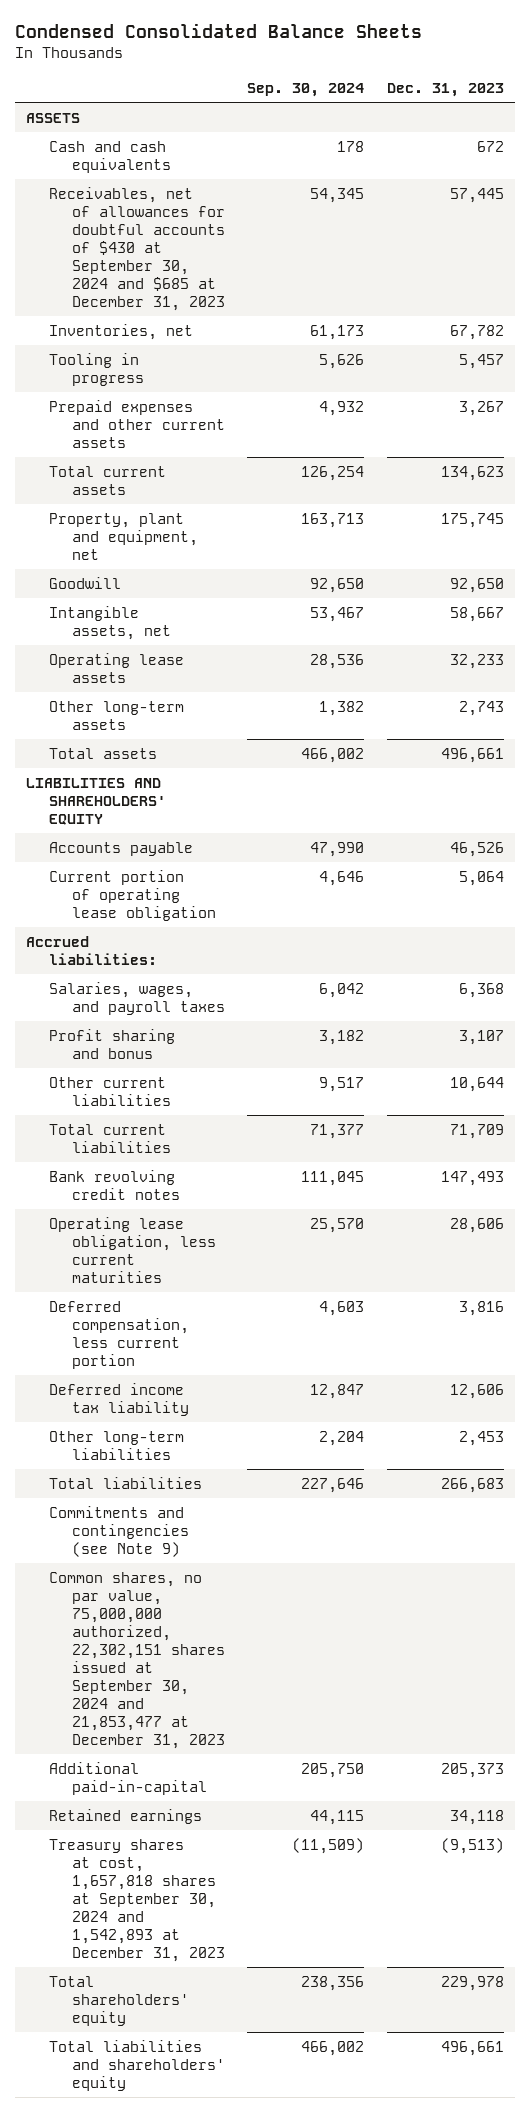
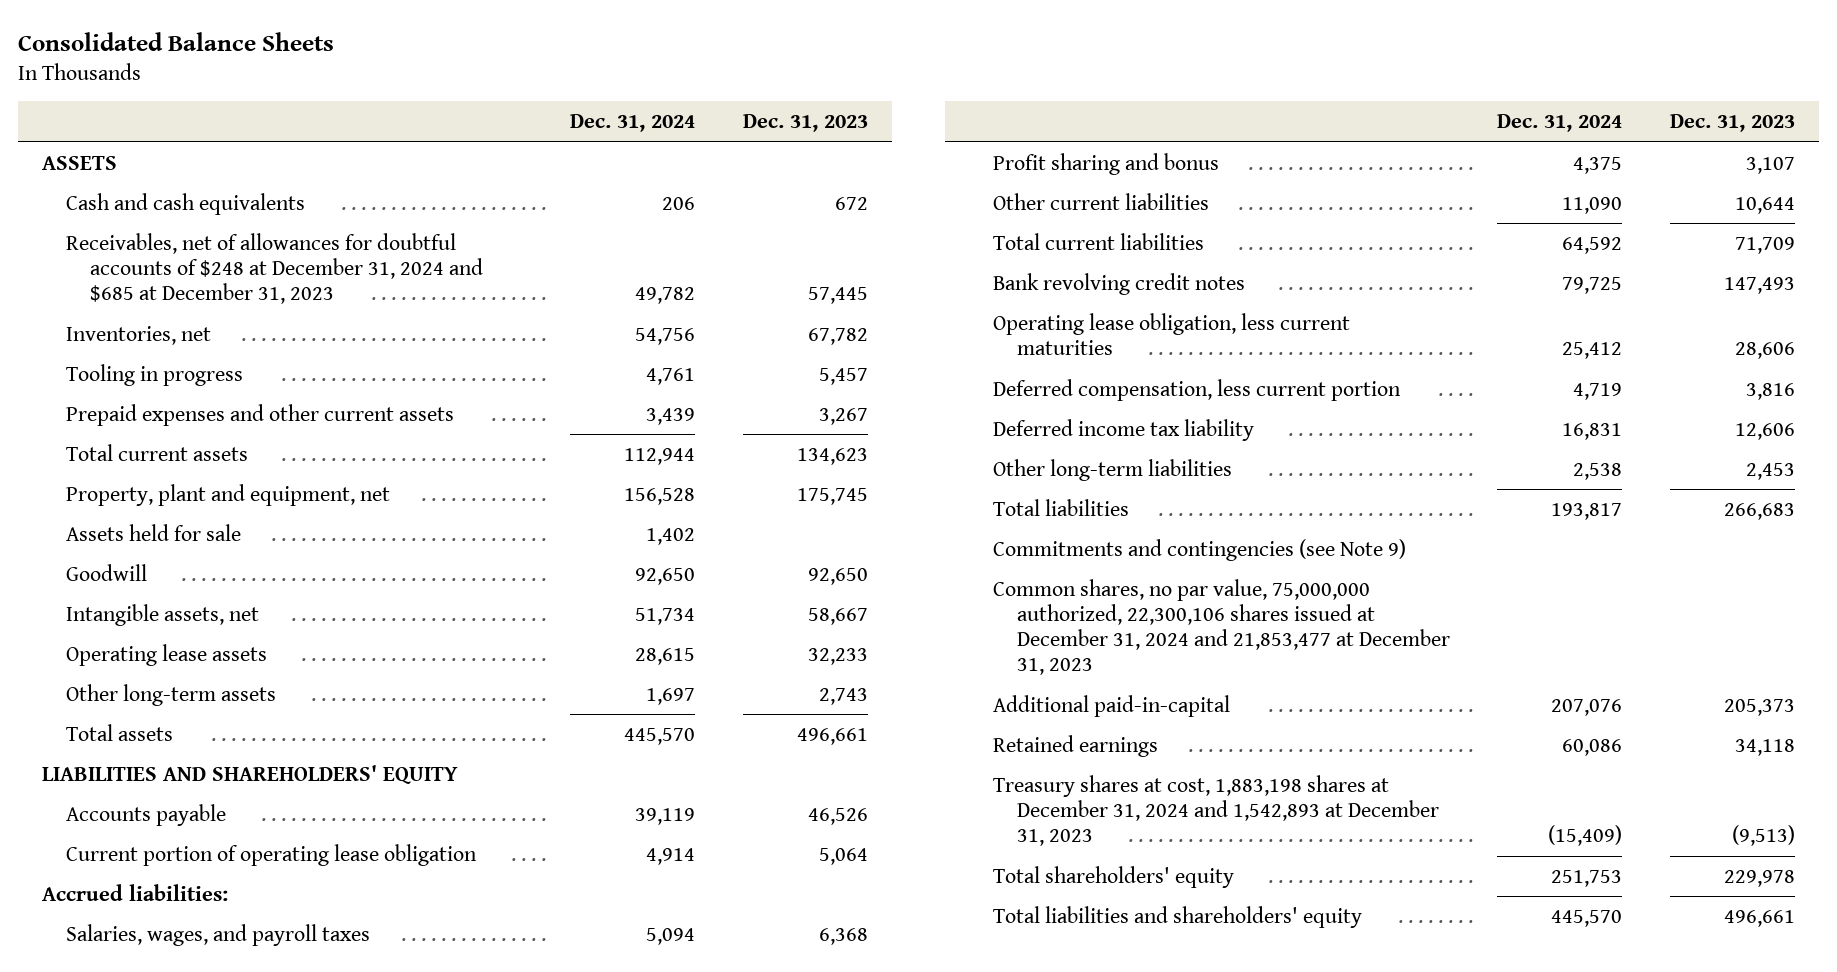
[14,23,422,39] Condensed Consolidated Balance Sheets -> [18,32,335,52] Consolidated Balance Sheets
[247,83,365,98] Sep. 30, 2024 -> none
none -> [570,114,696,133] Dec. 31, 2024
[48,186,225,311] Receivables, net of allowances for doubtful accounts of $430 at September 30, 2024 and $685 at December 31, 2023 -> [65,232,483,305] Receivables, net of allowances for doubtful accounts of $248 at December 31, 2024 and $685 at December 31, 2023
none -> [65,523,241,541] Assets held for sale
[48,1571,225,1749] Common shares, no par value, 75,000,000 authorized, 22,302,151 shares issued at September 30, 2024 and 21,853,477 at December 31, 2023 -> [992,578,1450,676] Common shares, no par value, 75,000,000 authorized, 22,300,106 shares issued at December 31, 2024 and 21,853,477 at December 31, 2023
[48,1838,225,1962] Treasury shares at cost, 1,657,818 shares at September 30, 2024 and 1,542,893 at December 31, 2023 -> [992,774,1439,847] Treasury shares at cost, 1,883,198 shares at December 31, 2024 and 1,542,893 at December 31, 2023

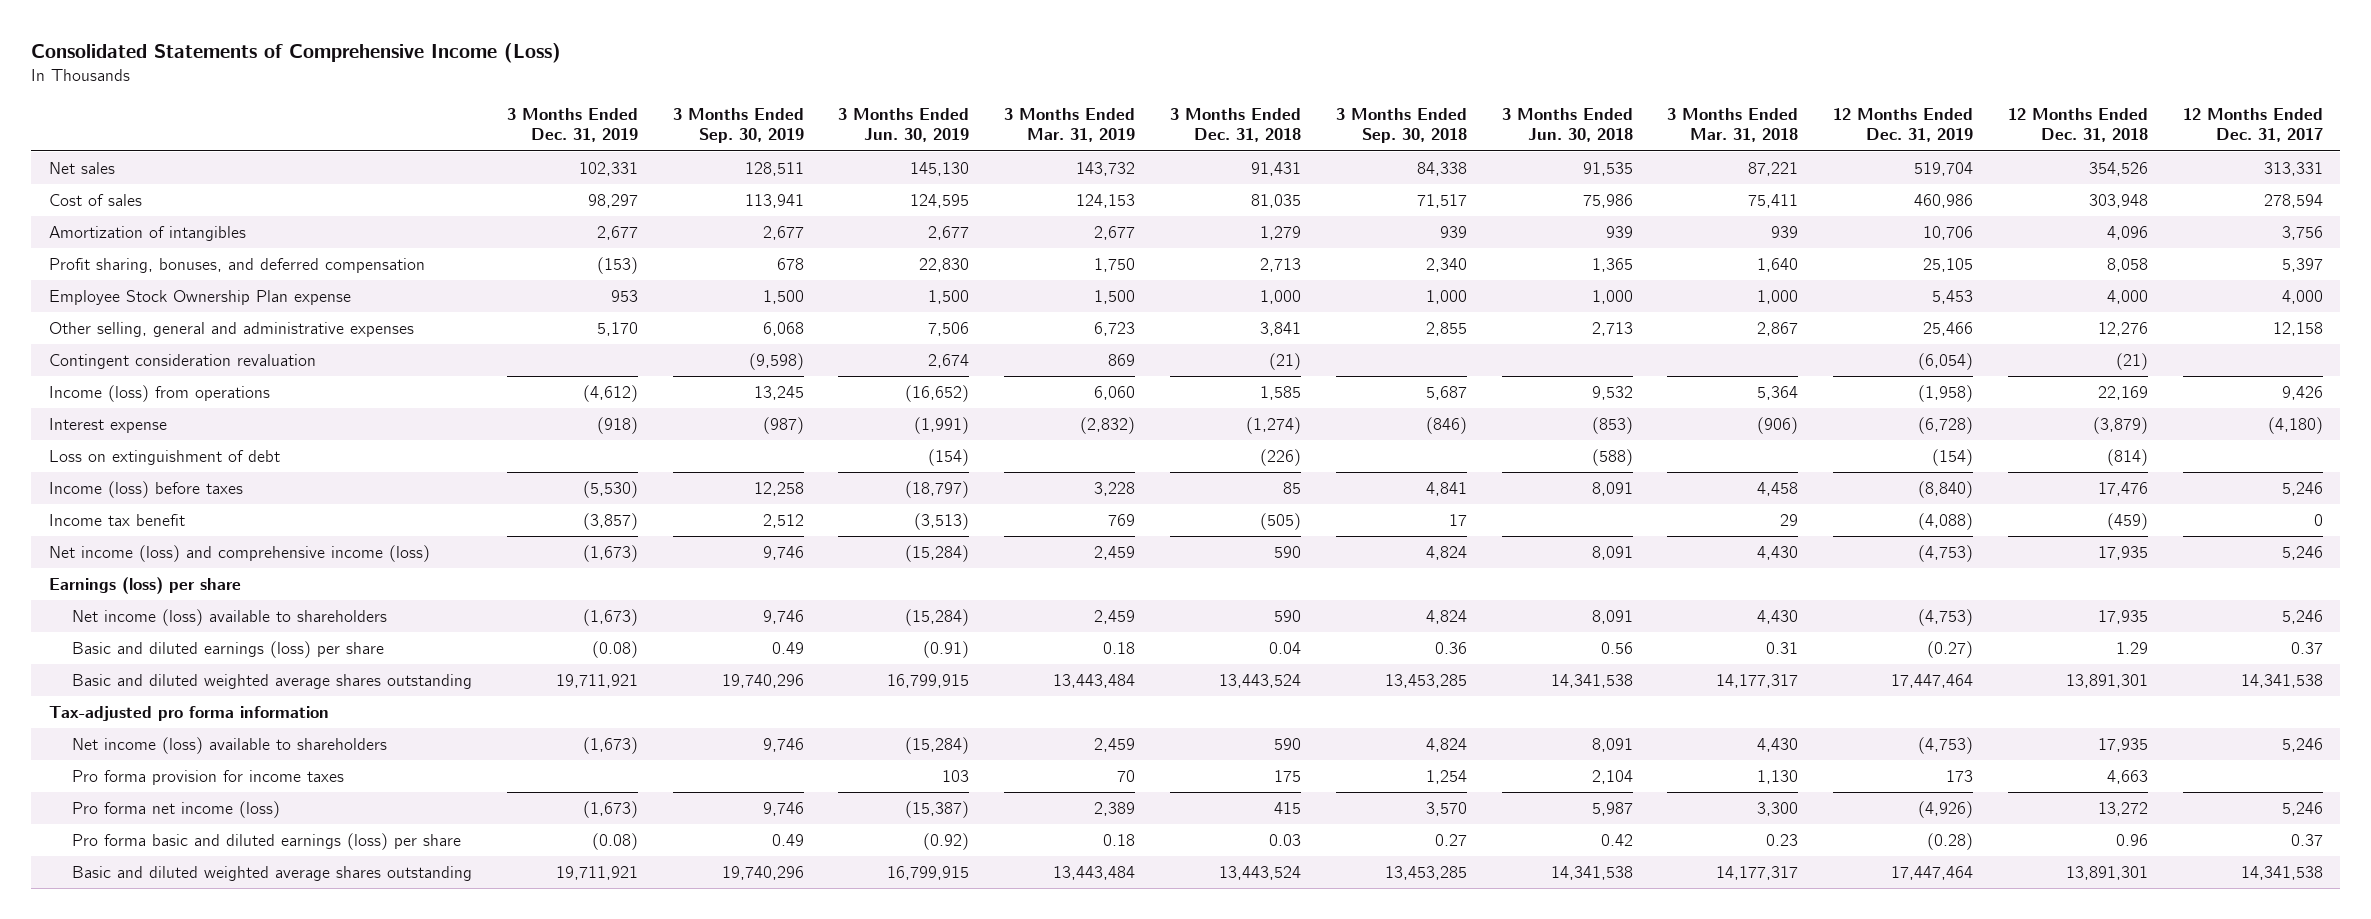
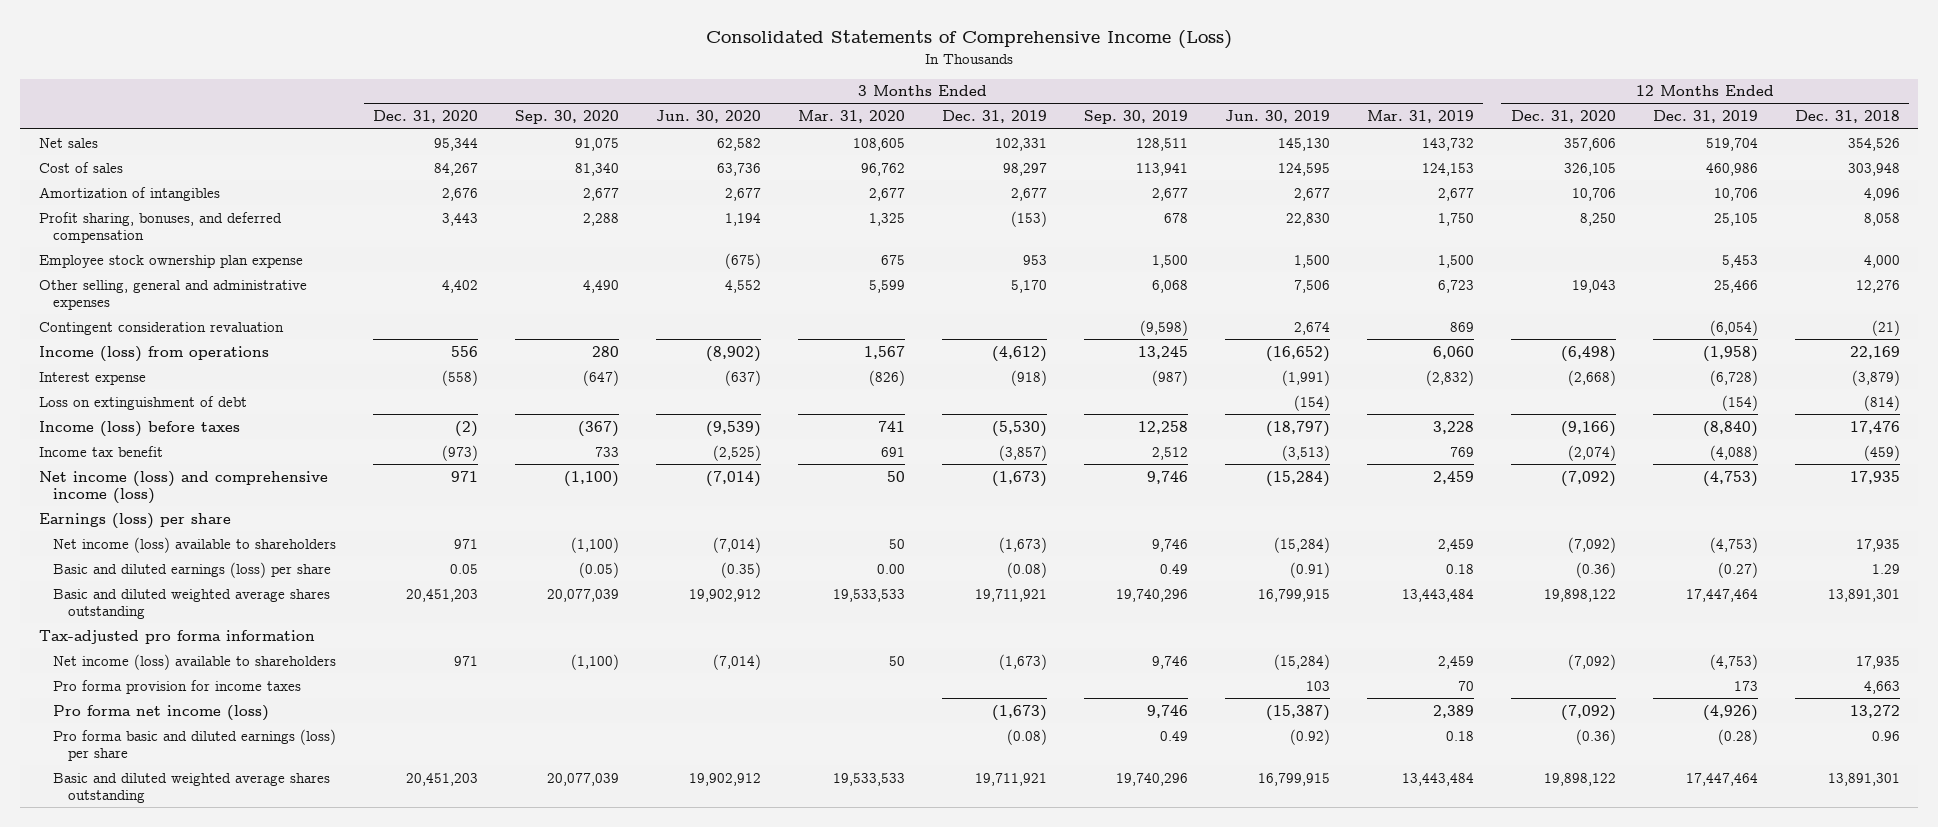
[1170,107,1302,143] 3 Months Ended Dec. 31, 2018 -> none
[1335,107,1467,144] 3 Months Ended Sep. 30, 2018 -> none
[1501,107,1633,143] 3 Months Ended Jun. 30, 2018 -> none
[1667,107,1799,143] 3 Months Ended Mar. 31, 2018 -> none
[2182,107,2323,143] 12 Months Ended Dec. 31, 2017 -> none
none -> [373,110,479,124] Dec. 31, 2020
none -> [515,110,620,125] Sep. 30, 2020
none -> [656,110,762,124] Jun. 30, 2020
none -> [797,110,905,124] Mar. 31, 2020
none -> [1510,110,1616,124] Dec. 31, 2020
[48,290,351,306] Employee Stock Ownership Plan expense -> [38,254,303,268] Employee stock ownership plan expense

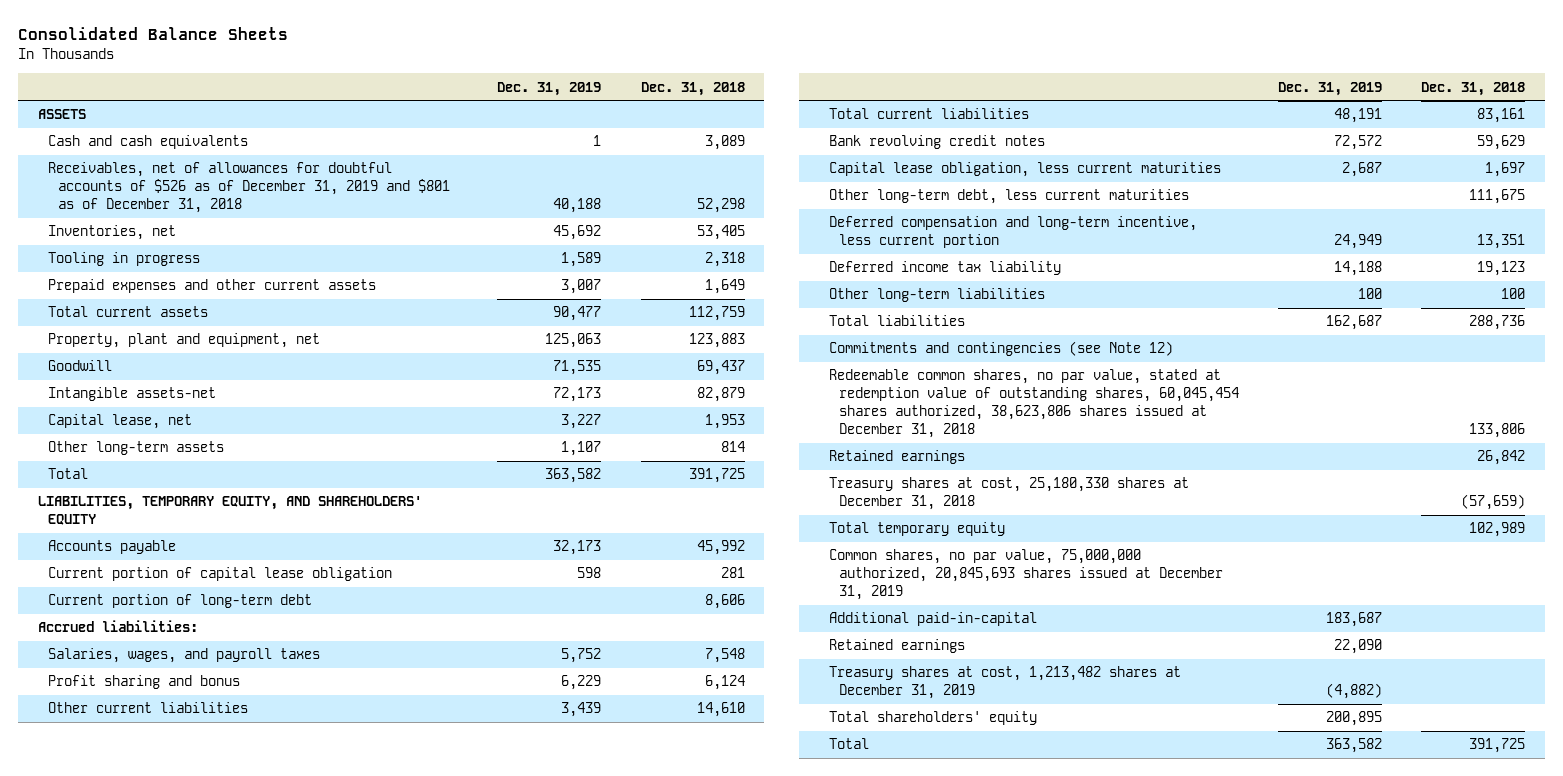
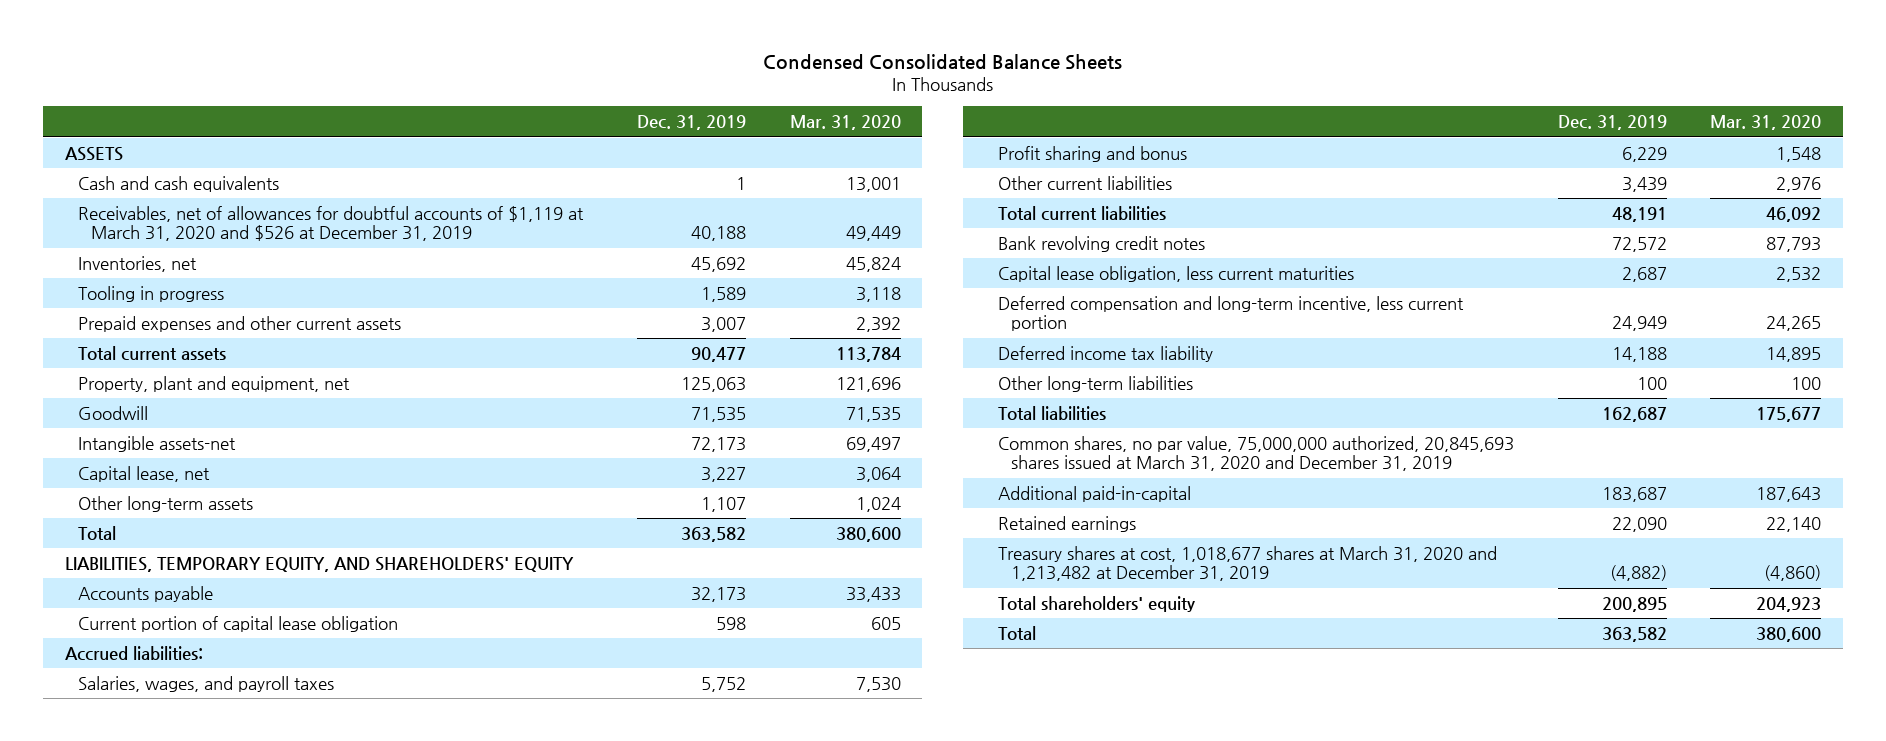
[18,27,289,41] Consolidated Balance Sheets -> [762,54,1122,71] Condensed Consolidated Balance Sheets
[640,81,745,96] Dec. 31, 2018 -> none
none -> [789,115,901,131] Mar. 31, 2020
[48,162,451,214] Receivables, net of allowances for doubtful accounts of $526 as of December 31, 2019 and $801 as of December 31, 2018 -> [77,205,584,242] Receivables, net of allowances for doubtful accounts of $1,119 at March 31, 2020 and $526 at December 31, 2019
[48,594,313,609] Current portion of long-term debt -> none
[828,189,1189,205] Other long-term debt, less current maturities -> none
[828,341,1173,357] Commitments and contingencies (see Note 12) -> none
[828,369,1239,438] Redeemable common shares, no par value, stated at redemption value of outstanding shares, 60,045,454 shares authorized, 38,623,806 shares issued at December 31, 2018 -> none
[828,450,965,465] Retained earnings -> none
[828,477,1189,511] Treasury shares at cost, 25,180,330 shares at December 31, 2018 -> none
[828,522,1005,537] Total temporary equity -> none
[828,549,1223,601] Common shares, no par value, 75,000,000 authorized, 20,845,693 shares issued at December 31, 2019 -> [998,435,1515,472] Common shares, no par value, 75,000,000 authorized, 20,845,693 shares issued at March 31, 2020 and December 31, 2019
[828,666,1181,700] Treasury shares at cost, 1,213,482 shares at December 31, 2019 -> [998,545,1498,582] Treasury shares at cost, 1,018,677 shares at March 31, 2020 and 1,213,482 at December 31, 2019

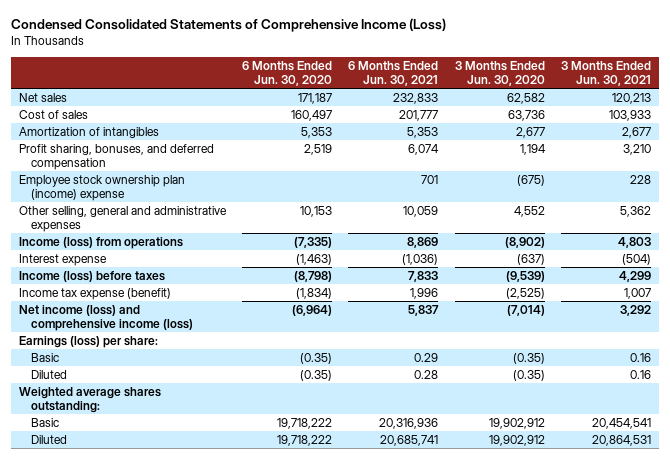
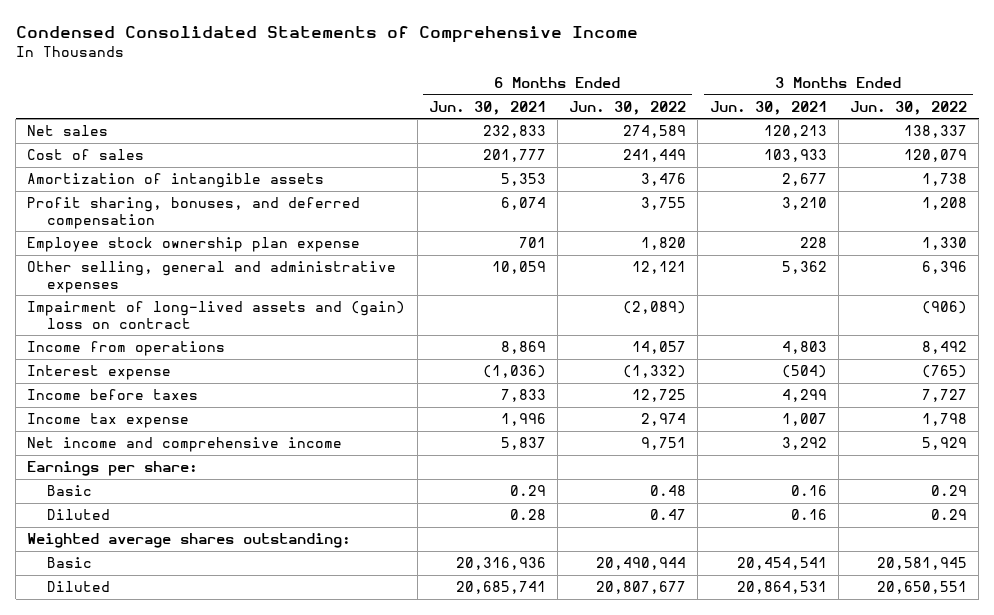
[10,18,446,33] Condensed Consolidated Statements of Comprehensive Income (Loss) -> [15,25,638,43] Condensed Consolidated Statements of Comprehensive Income
[242,61,333,86] 6 Months Ended Jun. 30, 2020 -> none
[454,61,545,86] 3 Months Ended Jun. 30, 2020 -> none
none -> [569,100,687,115] Jun. 30, 2022
none -> [849,100,967,115] Jun. 30, 2022
[18,126,159,138] Amortization of intangibles -> [27,173,325,189] Amortization of intangible assets
[18,174,185,201] Employee stock ownership plan (income) expense -> [27,237,361,253] Employee stock ownership plan expense
none -> [27,301,406,329] Impairment of long-lived assets and (gain) loss on contract
[18,236,183,249] Income (loss) from operations -> [27,341,226,357] Income from operations
[18,270,165,282] Income (loss) before taxes -> [27,389,199,401] Income before taxes
[18,287,171,300] Income tax expense (benefit) -> [27,413,190,429] Income tax expense
[18,304,193,331] Net income (loss) and comprehensive income (loss) -> [27,437,343,453] Net income and comprehensive income
[18,335,158,348] Earnings (loss) per share: -> [27,461,199,477] Earnings per share:

